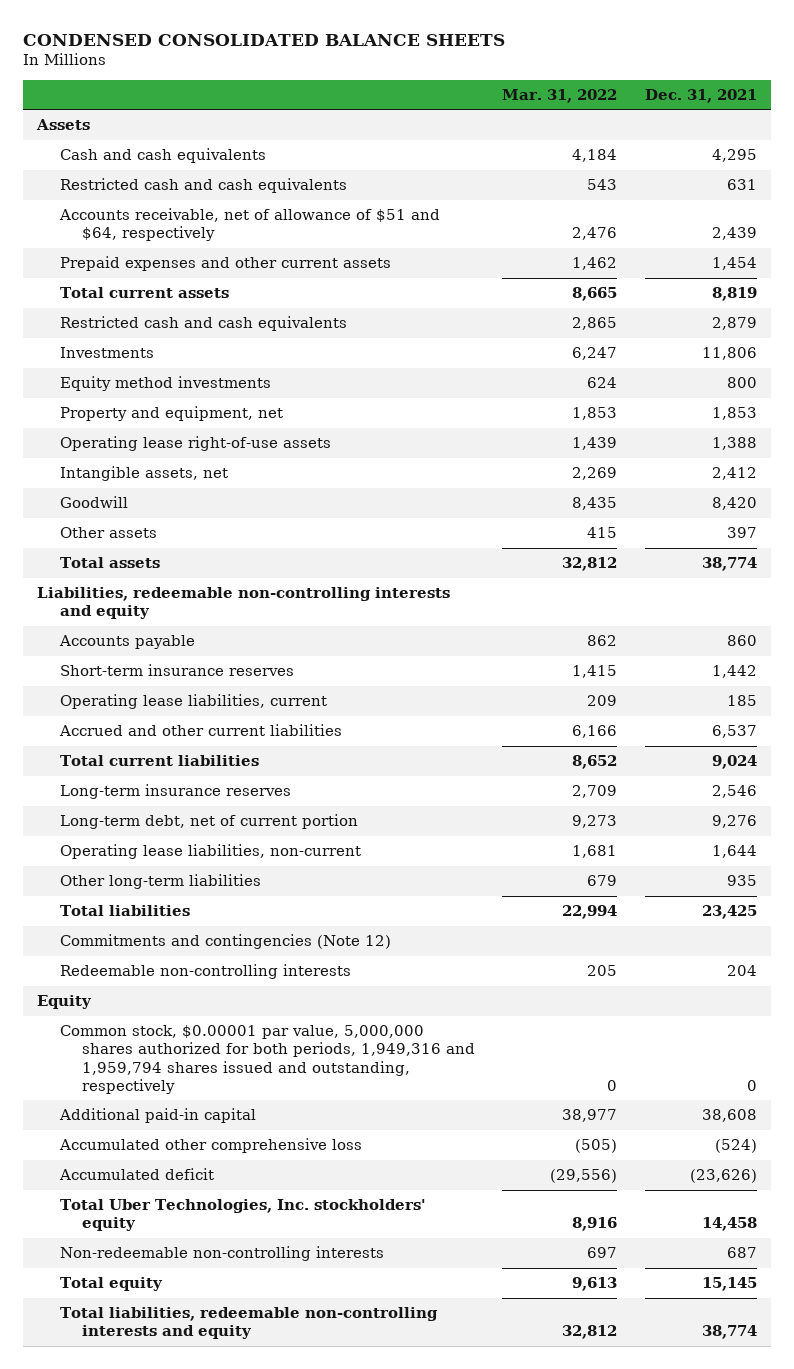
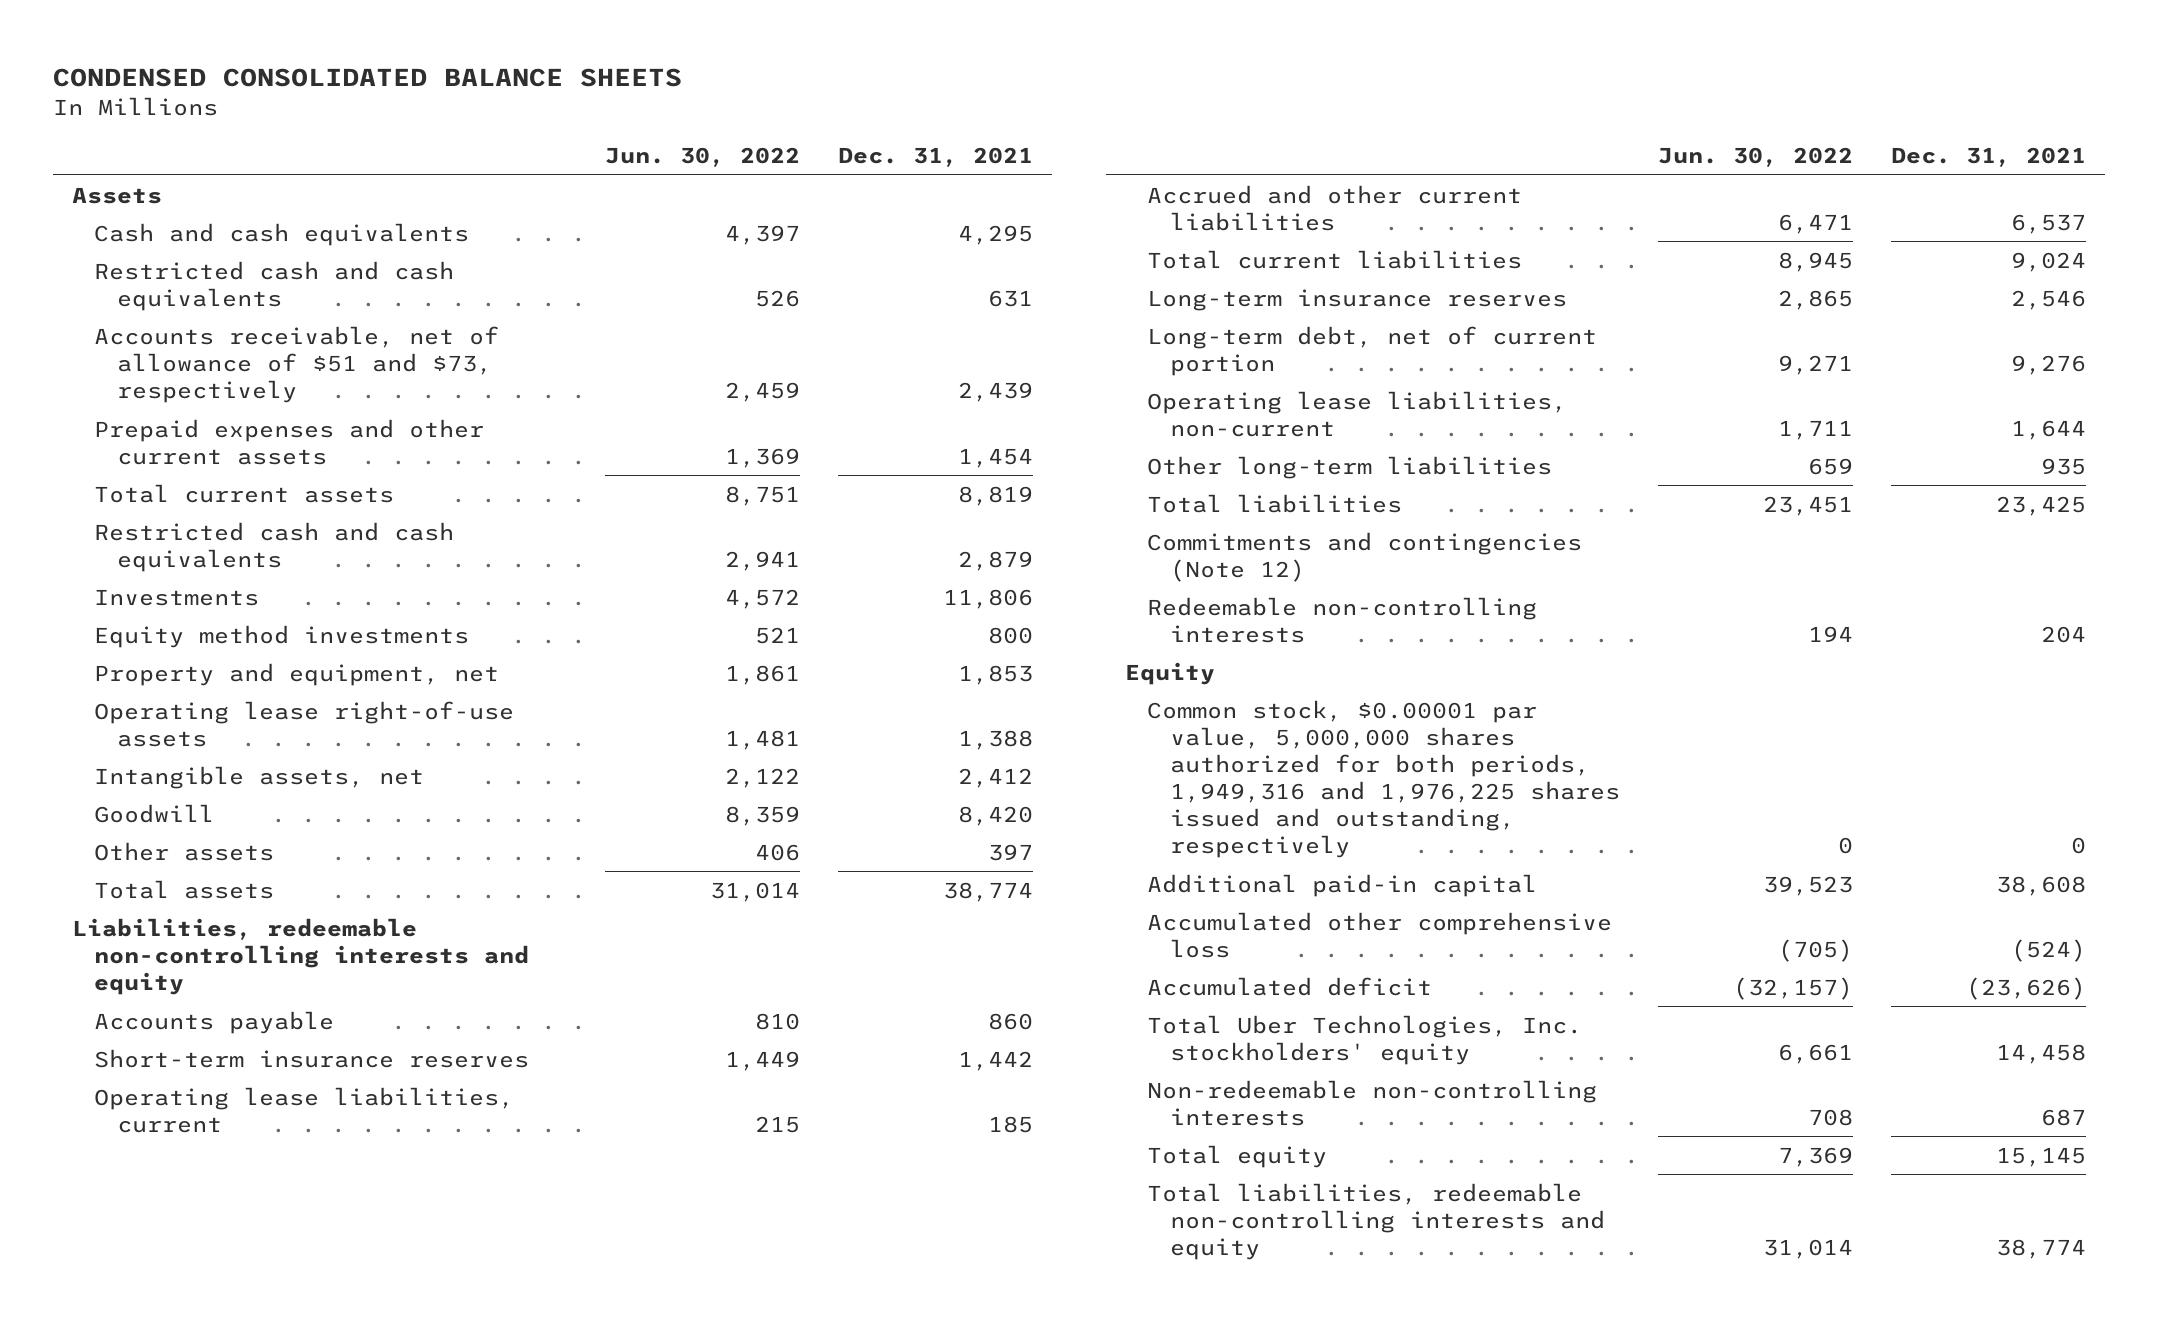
[502,88,618,103] Mar. 31, 2022 -> none
none -> [605,147,801,168] Jun. 30, 2022
[58,208,440,242] Accounts receivable, net of allowance of $51 and $64, respectively -> [94,325,500,403] Accounts receivable, net of allowance of $51 and $73, respectively
[59,1025,475,1094] Common stock, $0.00001 par value, 5,000,000 shares authorized for both periods, 1,949,316 and 1,959,794 shares issued and outstanding, respectively -> [1147,699,1620,859] Common stock, $0.00001 par value, 5,000,000 shares authorized for both periods, 1,949,316 and 1,976,225 shares issued and outstanding, respectively

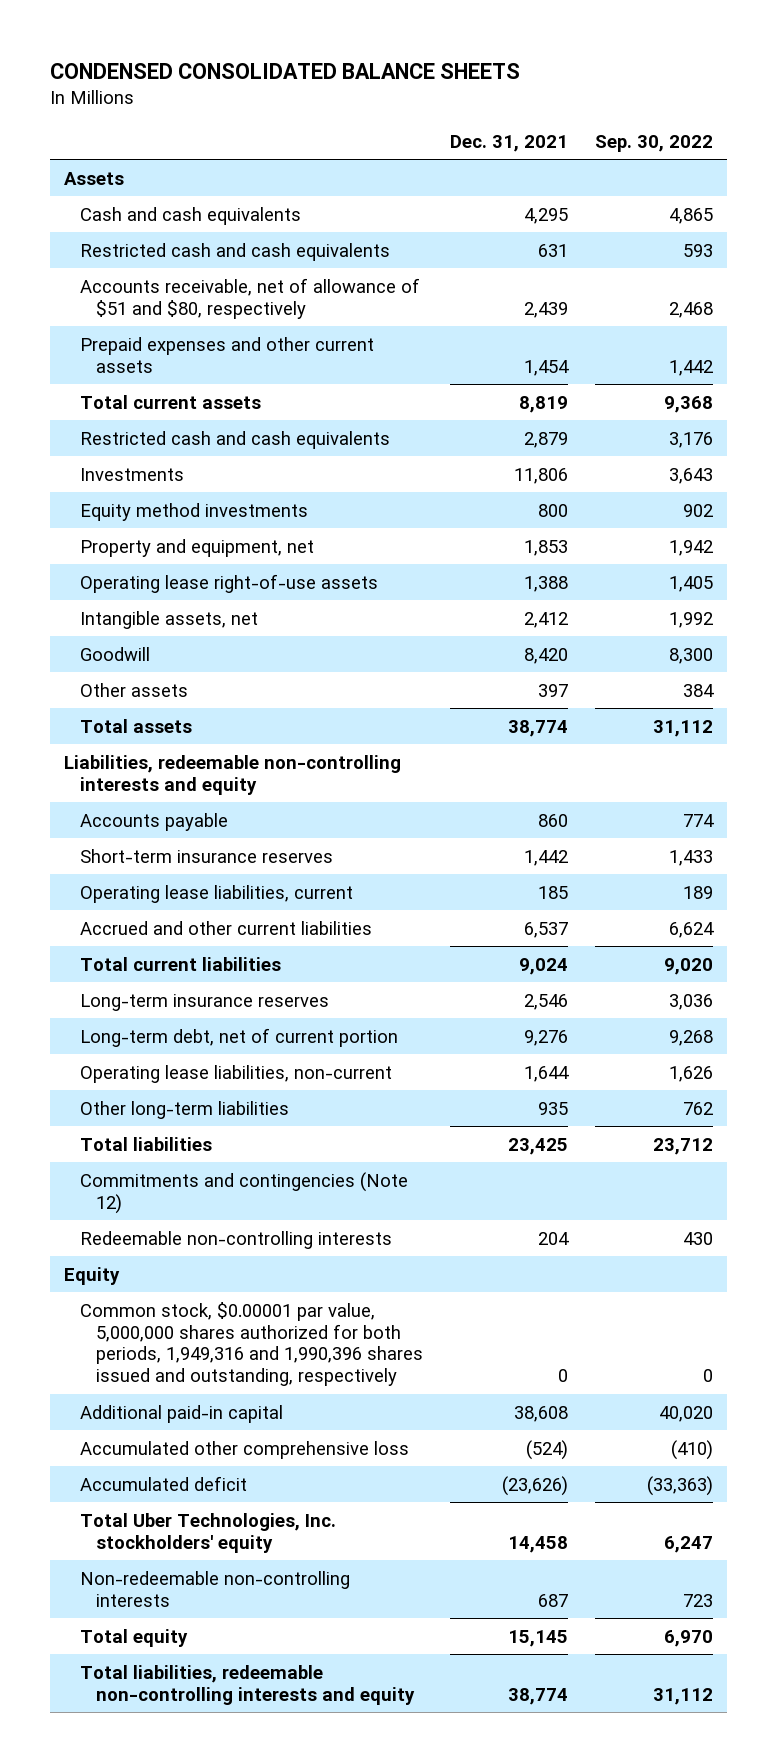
[605,147,801,168] Jun. 30, 2022 -> none
none -> [595,134,714,152] Sep. 30, 2022
[94,325,500,403] Accounts receivable, net of allowance of $51 and $73, respectively -> [79,277,420,319] Accounts receivable, net of allowance of $51 and $80, respectively
[1147,699,1620,859] Common stock, $0.00001 par value, 5,000,000 shares authorized for both periods, 1,949,316 and 1,976,225 shares issued and outstanding, respectively -> [79,1301,423,1387] Common stock, $0.00001 par value, 5,000,000 shares authorized for both periods, 1,949,316 and 1,990,396 shares issued and outstanding, respectively

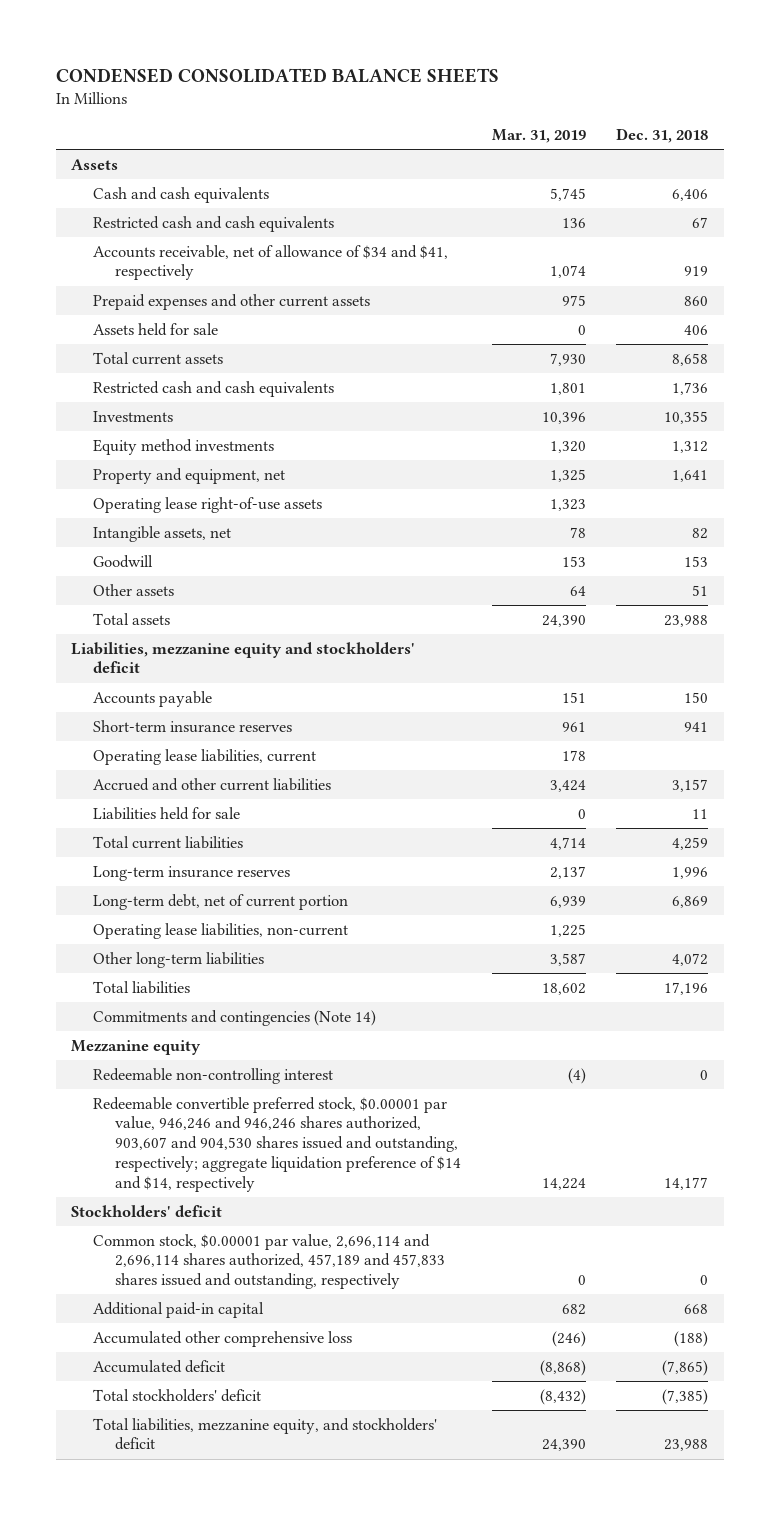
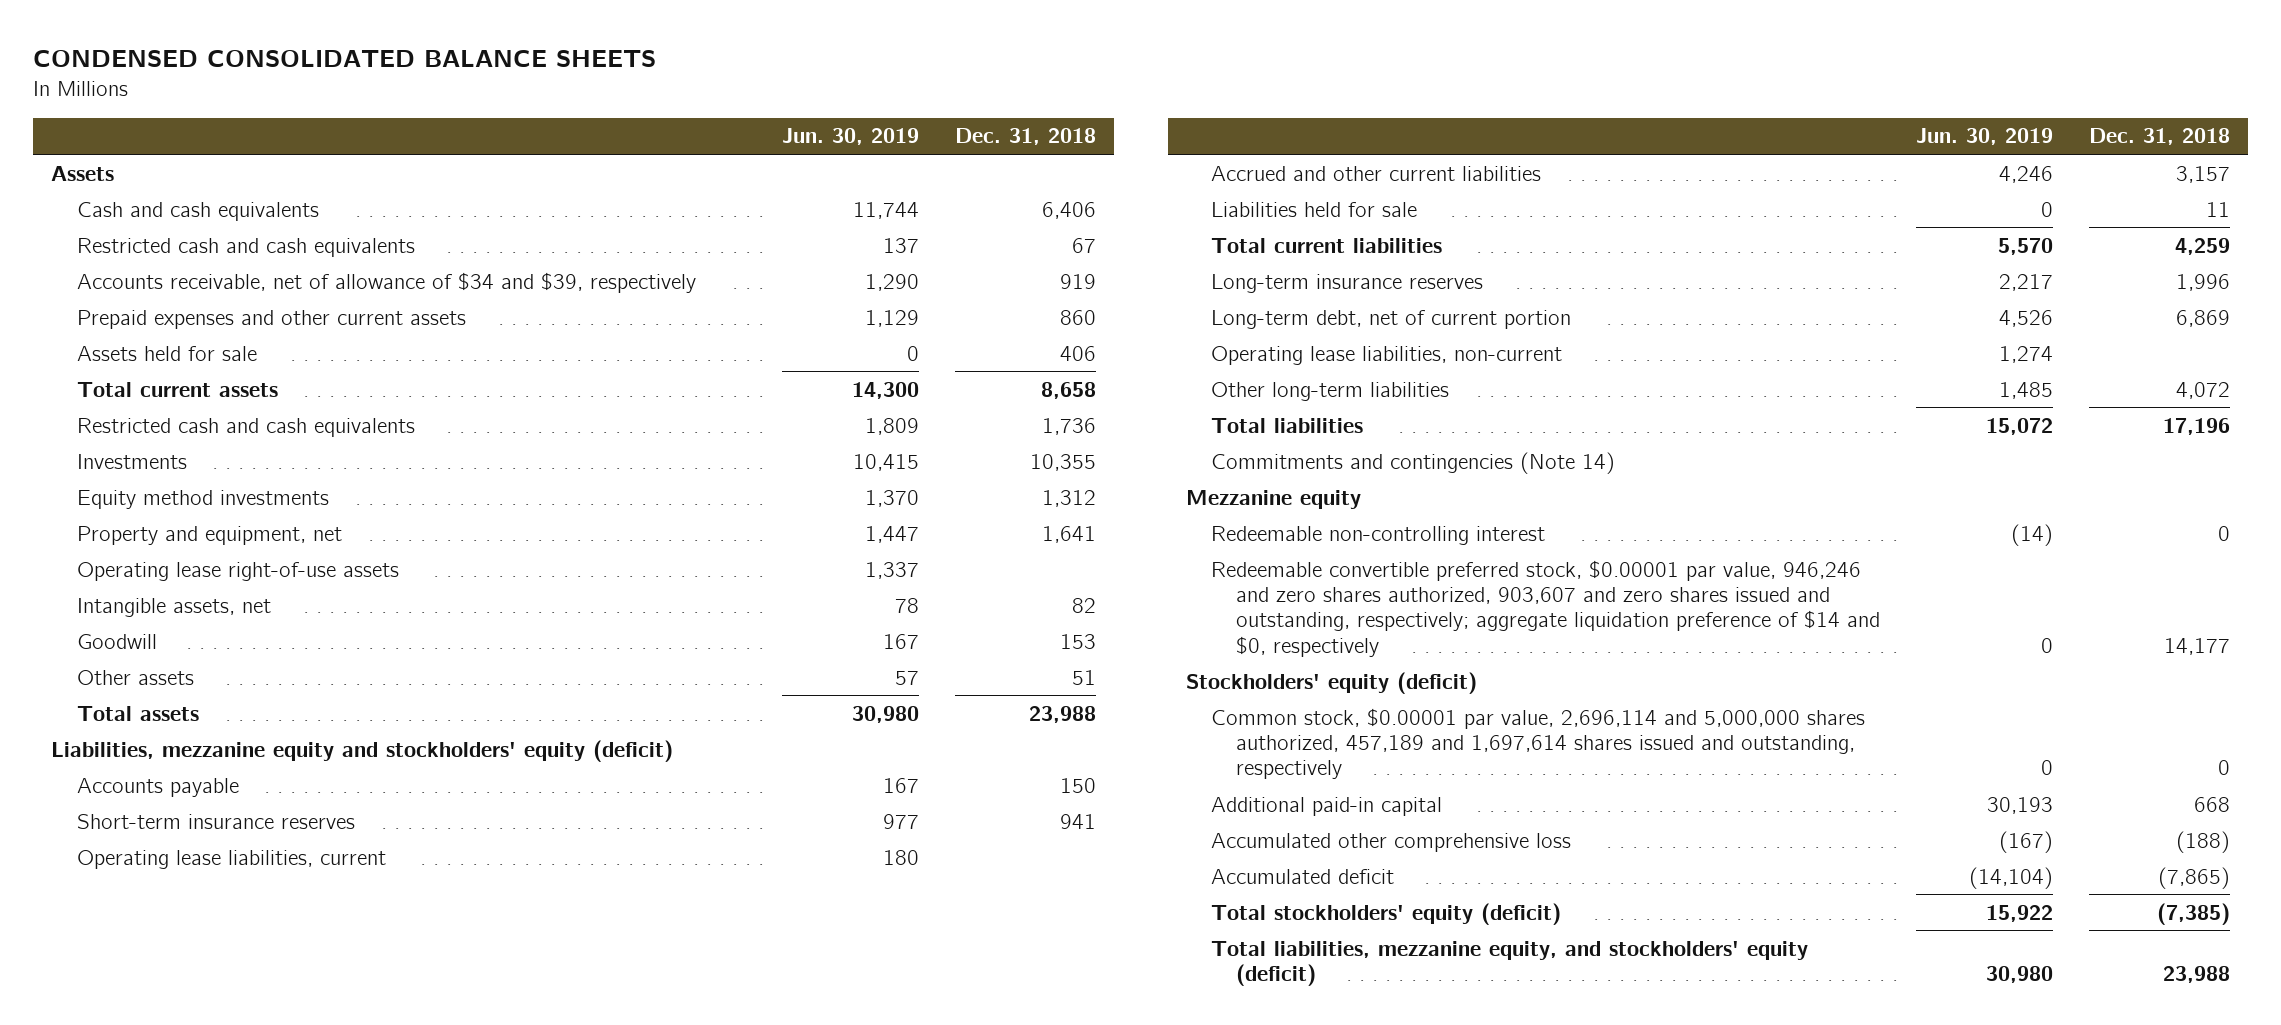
[491,129,586,144] Mar. 31, 2019 -> none
none -> [781,128,919,146] Jun. 30, 2019
[93,244,449,281] Accounts receivable, net of allowance of $34 and $41, respectively -> [76,271,696,293] Accounts receivable, net of allowance of $34 and $39, respectively
[71,641,416,674] Liabilities, mezzanine equity and stockholders' deficit -> [51,739,674,762] Liabilities, mezzanine equity and stockholders' equity (deficit)
[93,1096,462,1192] Redeemable convertible preferred stock, $0.00001 par value, 946,246 and 946,246 shares authorized, 903,607 and 904,530 shares issued and outstanding, respectively; aggregate liquidation preference of $14 and $14, respectively -> [1210,559,1880,657] Redeemable convertible preferred stock, $0.00001 par value, 946,246 and zero shares authorized, 903,607 and zero shares issued and outstanding, respectively; aggregate liquidation preference of $14 and $0, respectively
[71,1204,223,1217] Stockholders' deficit -> [1185,671,1477,694] Stockholders' equity (deficit)
[93,1233,446,1290] Common stock, $0.00001 par value, 2,696,114 and 2,696,114 shares authorized, 457,189 and 457,833 shares issued and outstanding, respectively -> [1210,707,1865,780] Common stock, $0.00001 par value, 2,696,114 and 5,000,000 shares authorized, 457,189 and 1,697,614 shares issued and outstanding, respectively
[93,1388,262,1402] Total stockholders' deficit -> [1210,902,1561,925] Total stockholders' equity (deficit)
[93,1417,438,1451] Total liabilities, mezzanine equity, and stockholders' deficit -> [1210,940,1808,986] Total liabilities, mezzanine equity, and stockholders' equity (deficit)

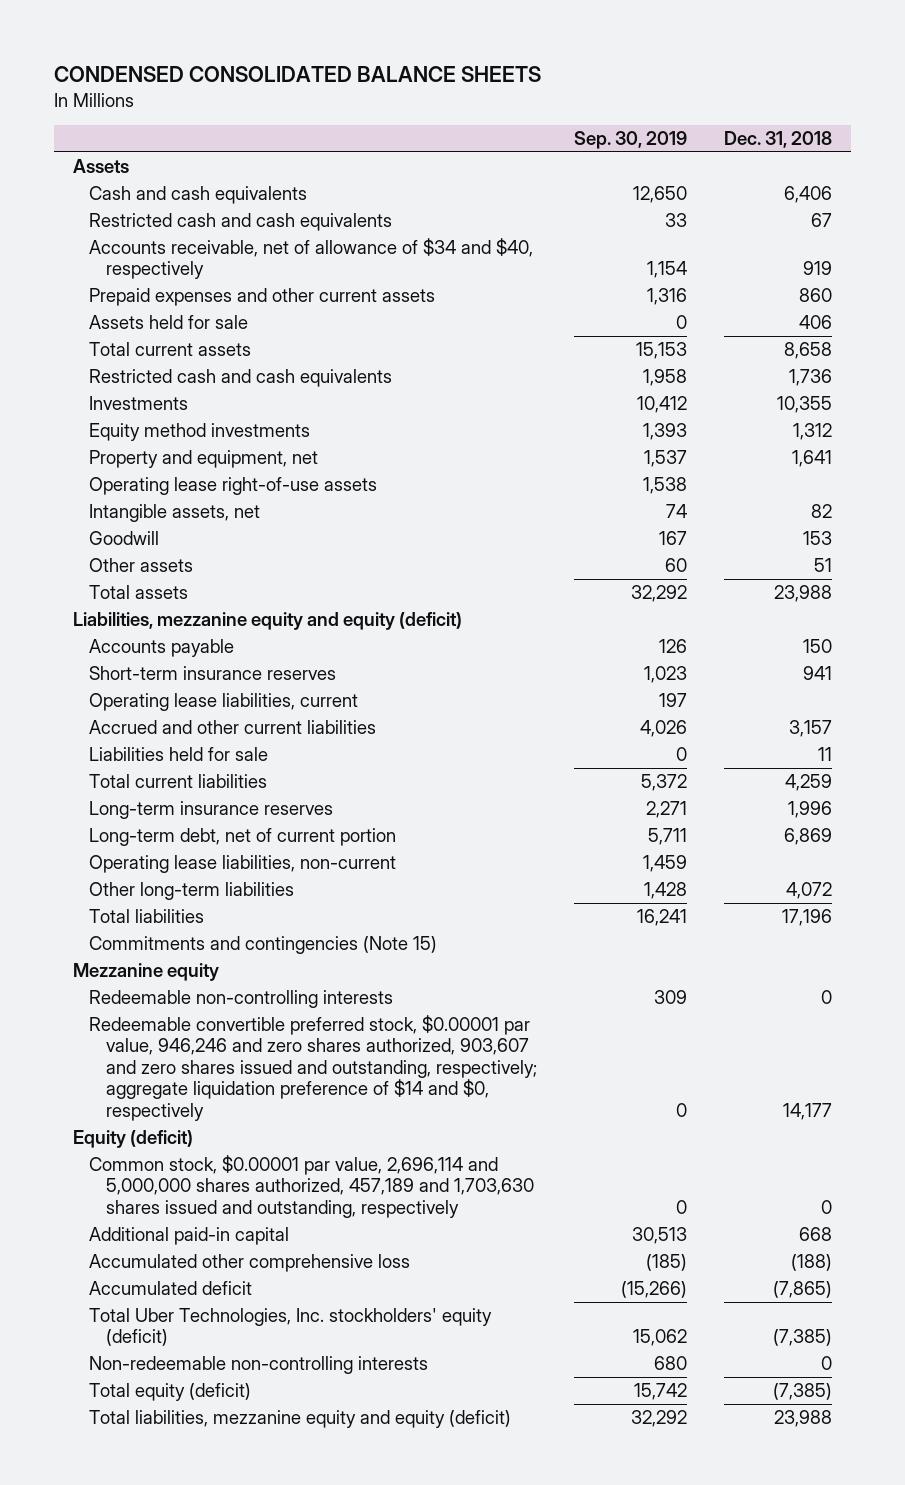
[781,128,919,146] Jun. 30, 2019 -> none
none -> [573,131,687,150] Sep. 30, 2019
[76,271,696,293] Accounts receivable, net of allowance of $34 and $39, respectively -> [89,237,534,280] Accounts receivable, net of allowance of $34 and $40, respectively
[51,739,674,762] Liabilities, mezzanine equity and stockholders' equity (deficit) -> [72,611,462,630] Liabilities, mezzanine equity and equity (deficit)
[1210,451,1615,474] Commitments and contingencies (Note 14) -> [89,935,438,954] Commitments and contingencies (Note 15)
[1210,525,1545,545] Redeemable non-controlling interest -> [89,989,394,1008] Redeemable non-controlling interests
[1185,671,1477,694] Stockholders' equity (deficit) -> [72,1129,193,1148] Equity (deficit)
[1210,707,1865,780] Common stock, $0.00001 par value, 2,696,114 and 5,000,000 shares authorized, 457,189 and 1,697,614 shares issued and outstanding, respectively -> [89,1154,534,1218] Common stock, $0.00001 par value, 2,696,114 and 5,000,000 shares authorized, 457,189 and 1,703,630 shares issued and outstanding, respectively
[1210,902,1561,925] Total stockholders' equity (deficit) -> [89,1307,493,1347] Total Uber Technologies, Inc. stockholders' equity (deficit)
none -> [89,1355,429,1374] Non-redeemable non-controlling interests
none -> [89,1382,252,1401] Total equity (deficit)
[1210,940,1808,986] Total liabilities, mezzanine equity, and stockholders' equity (deficit) -> [89,1409,512,1428] Total liabilities, mezzanine equity and equity (deficit)

